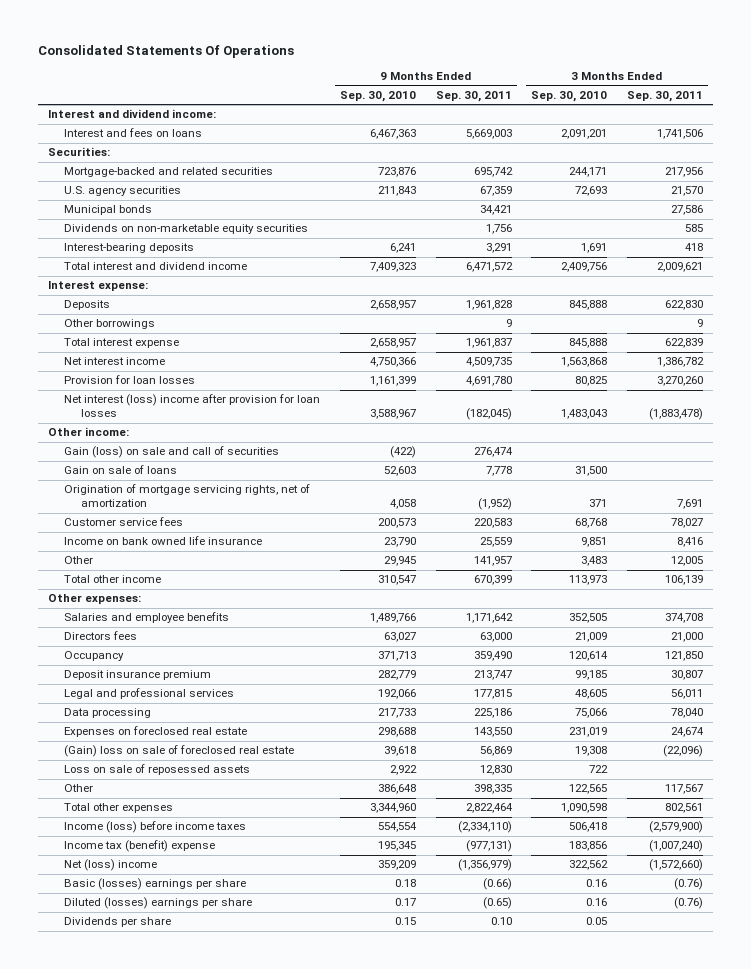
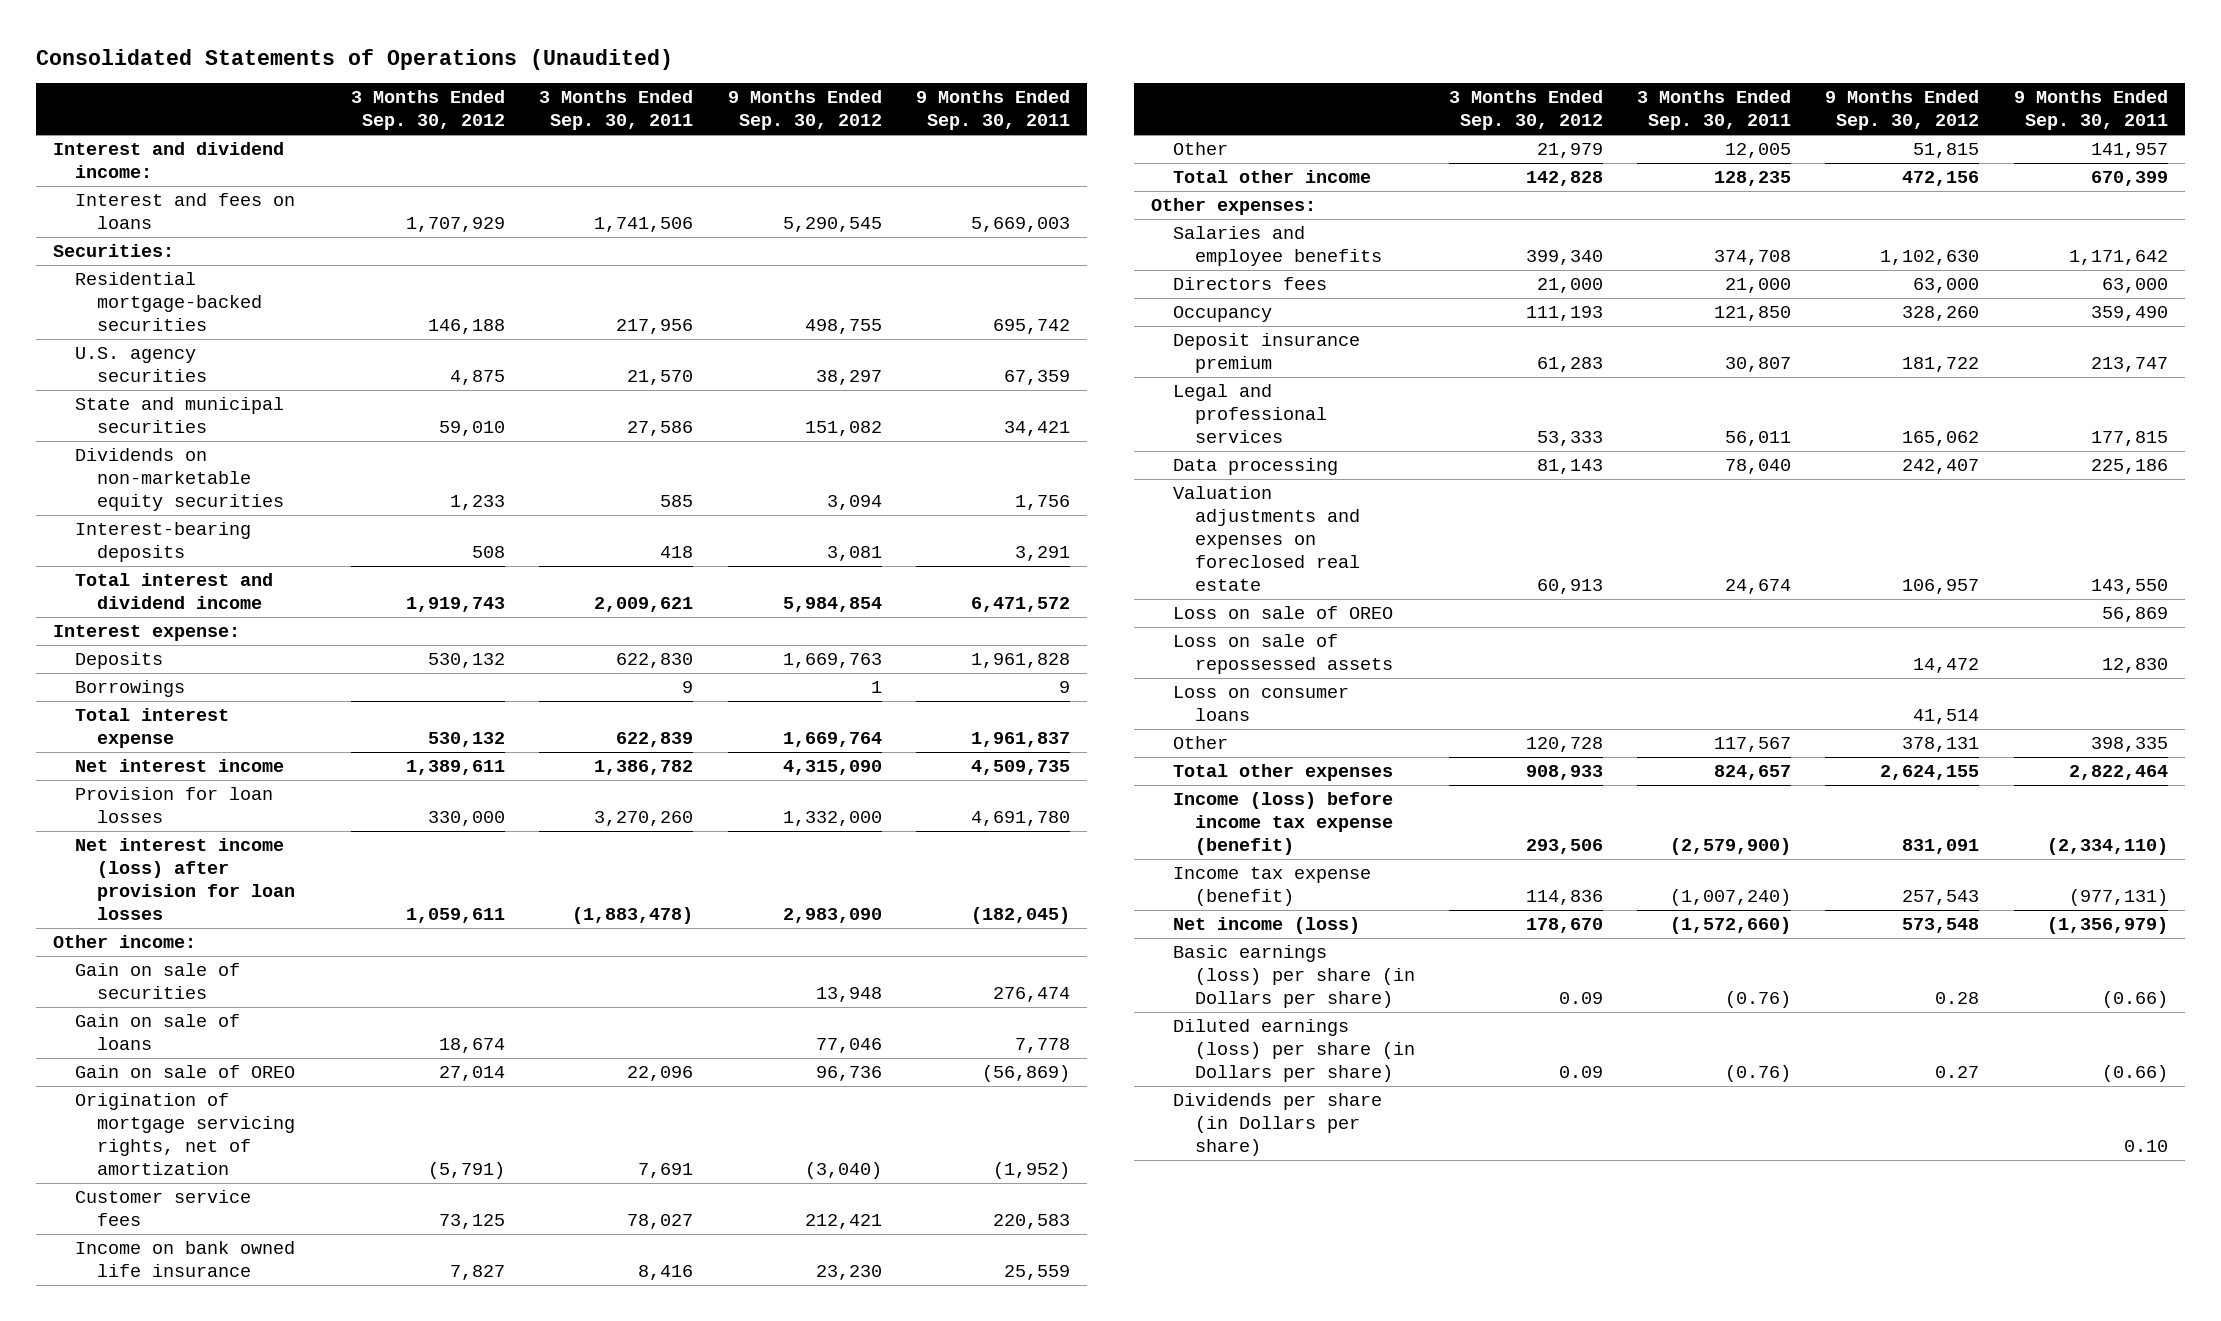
[37,45,294,59] Consolidated Statements Of Operations -> [35,48,673,70] Consolidated Statements of Operations (Unaudited)
[339,90,416,102] Sep. 30, 2010 -> none
[531,90,608,102] Sep. 30, 2010 -> none
none -> [351,90,506,131] 3 Months Ended Sep. 30, 2012
none -> [727,90,882,131] 9 Months Ended Sep. 30, 2012
[64,167,274,178] Mortgage-backed and related securities -> [74,272,262,332] Residential mortgage-backed securities
[64,205,153,216] Municipal bonds -> [74,397,284,434] State and municipal securities
[64,319,156,330] Other borrowings -> [74,680,185,698] Borrowings
[64,394,321,418] Net interest (loss) income after provision for loan losses -> [74,838,295,921] Net interest income (loss) after provision for loan losses
[64,446,280,459] Gain (loss) on sale and call of securities -> [74,963,240,1000] Gain on sale of securities
none -> [74,1065,295,1079] Gain on sale of OREO
[664,575,703,586] 106,139 -> [1714,171,1792,187] 128,235
[64,745,295,758] (Gain) loss on sale of foreclosed real estate -> none
[64,726,248,738] Expenses on foreclosed real estate -> [1172,486,1360,592] Valuation adjustments and expenses on foreclosed real estate
none -> [1172,606,1393,620] Loss on sale of OREO
[64,764,251,776] Loss on sale of reposessed assets -> [1172,634,1393,675] Loss on sale of repossessed assets
none -> [1172,686,1349,722] Loss on consumer loans
[664,803,703,814] 802,561 -> [1714,765,1792,781] 824,657
[64,821,247,834] Income (loss) before income taxes -> [1172,792,1393,856] Income (loss) before income tax expense (benefit)
[64,840,216,853] Income tax (benefit) expense -> [1172,867,1371,907] Income tax expense (benefit)
[64,859,158,872] Net (loss) income -> [1172,917,1360,935] Net income (loss)
[64,878,247,891] Basic (losses) earnings per share -> [1172,945,1415,1009] Basic earnings (loss) per share (in Dollars per share)
[64,897,253,910] Diluted (losses) earnings per share -> [1172,1019,1415,1083] Diluted earnings (loss) per share (in Dollars per share)
[482,897,512,910] (0.65) -> [2101,1065,2168,1083] (0.66)
[64,917,172,928] Dividends per share -> [1172,1093,1382,1157] Dividends per share (in Dollars per share)

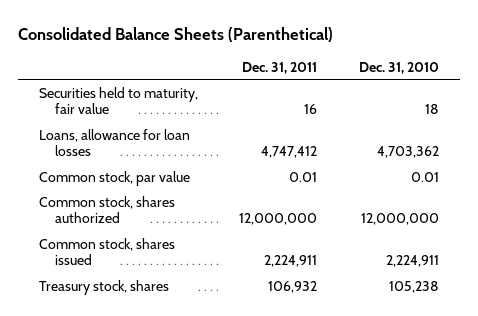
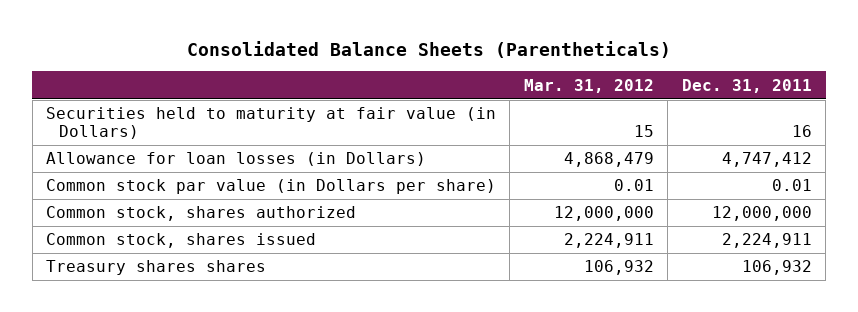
[18,27,334,43] Consolidated Balance Sheets (Parenthetical) -> [186,41,671,59] Consolidated Balance Sheets (Parentheticals)
[358,61,439,74] Dec. 31, 2010 -> none
none -> [523,78,654,93] Mar. 31, 2012
[38,86,198,115] Securities held to maturity, fair value -> [45,107,496,140] Securities held to maturity at fair value (in Dollars)
[38,128,190,157] Loans, allowance for loan losses -> [45,152,426,167] Allowance for loan losses (in Dollars)
[38,170,190,186] Common stock, par value -> [45,179,496,195] Common stock par value (in Dollars per share)
[38,279,169,295] Treasury stock, shares -> [45,260,266,276] Treasury shares shares

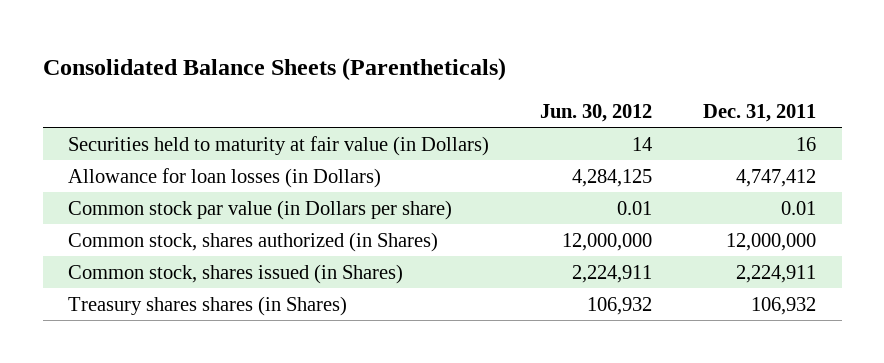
[523,78,654,93] Mar. 31, 2012 -> none
none -> [540,103,653,122] Jun. 30, 2012
[45,206,356,222] Common stock, shares authorized -> [68,231,439,252] Common stock, shares authorized (in Shares)
[45,233,316,249] Common stock, shares issued -> [68,263,404,284] Common stock, shares issued (in Shares)
[45,260,266,276] Treasury shares shares -> [68,295,348,316] Treasury shares shares (in Shares)

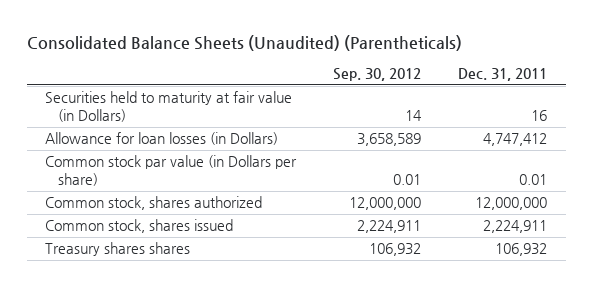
[42,57,506,81] Consolidated Balance Sheets (Parentheticals) -> [26,34,462,51] Consolidated Balance Sheets (Unaudited) (Parentheticals)
[540,103,653,122] Jun. 30, 2012 -> none
none -> [333,67,422,81] Sep. 30, 2012
[68,231,439,252] Common stock, shares authorized (in Shares) -> [45,196,263,211] Common stock, shares authorized
[68,263,404,284] Common stock, shares issued (in Shares) -> [45,219,234,234] Common stock, shares issued
[68,295,348,316] Treasury shares shares (in Shares) -> [45,242,191,257] Treasury shares shares

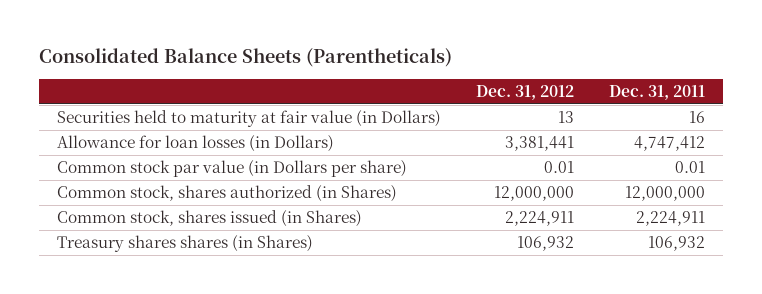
[26,34,462,51] Consolidated Balance Sheets (Unaudited) (Parentheticals) -> [38,48,452,68] Consolidated Balance Sheets (Parentheticals)
[333,67,422,81] Sep. 30, 2012 -> none
none -> [476,85,575,101] Dec. 31, 2012
[45,196,263,211] Common stock, shares authorized -> [56,185,397,203] Common stock, shares authorized (in Shares)
[45,219,234,234] Common stock, shares issued -> [56,210,362,228] Common stock, shares issued (in Shares)
[45,242,191,257] Treasury shares shares -> [56,235,313,253] Treasury shares shares (in Shares)

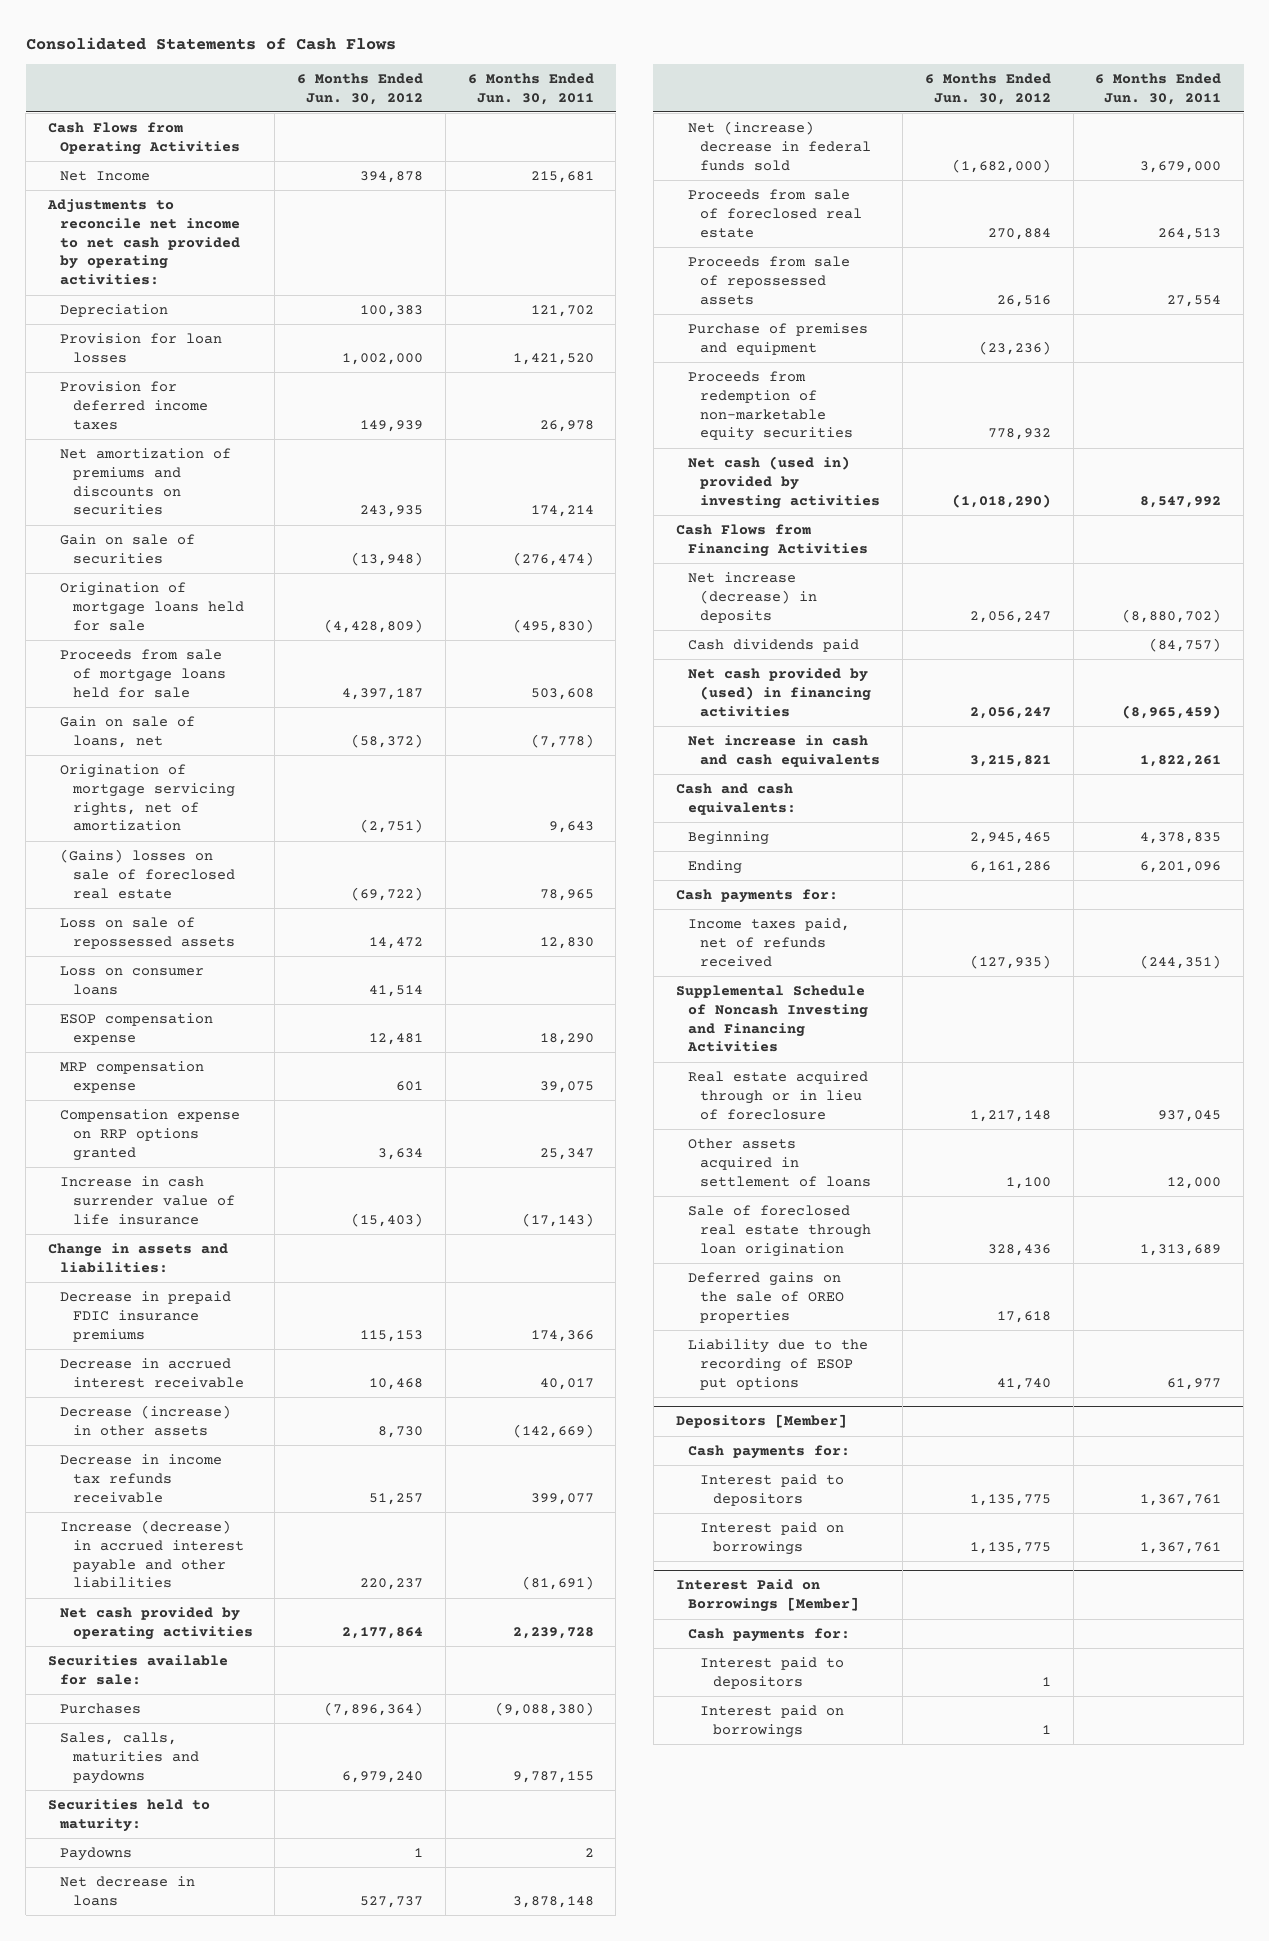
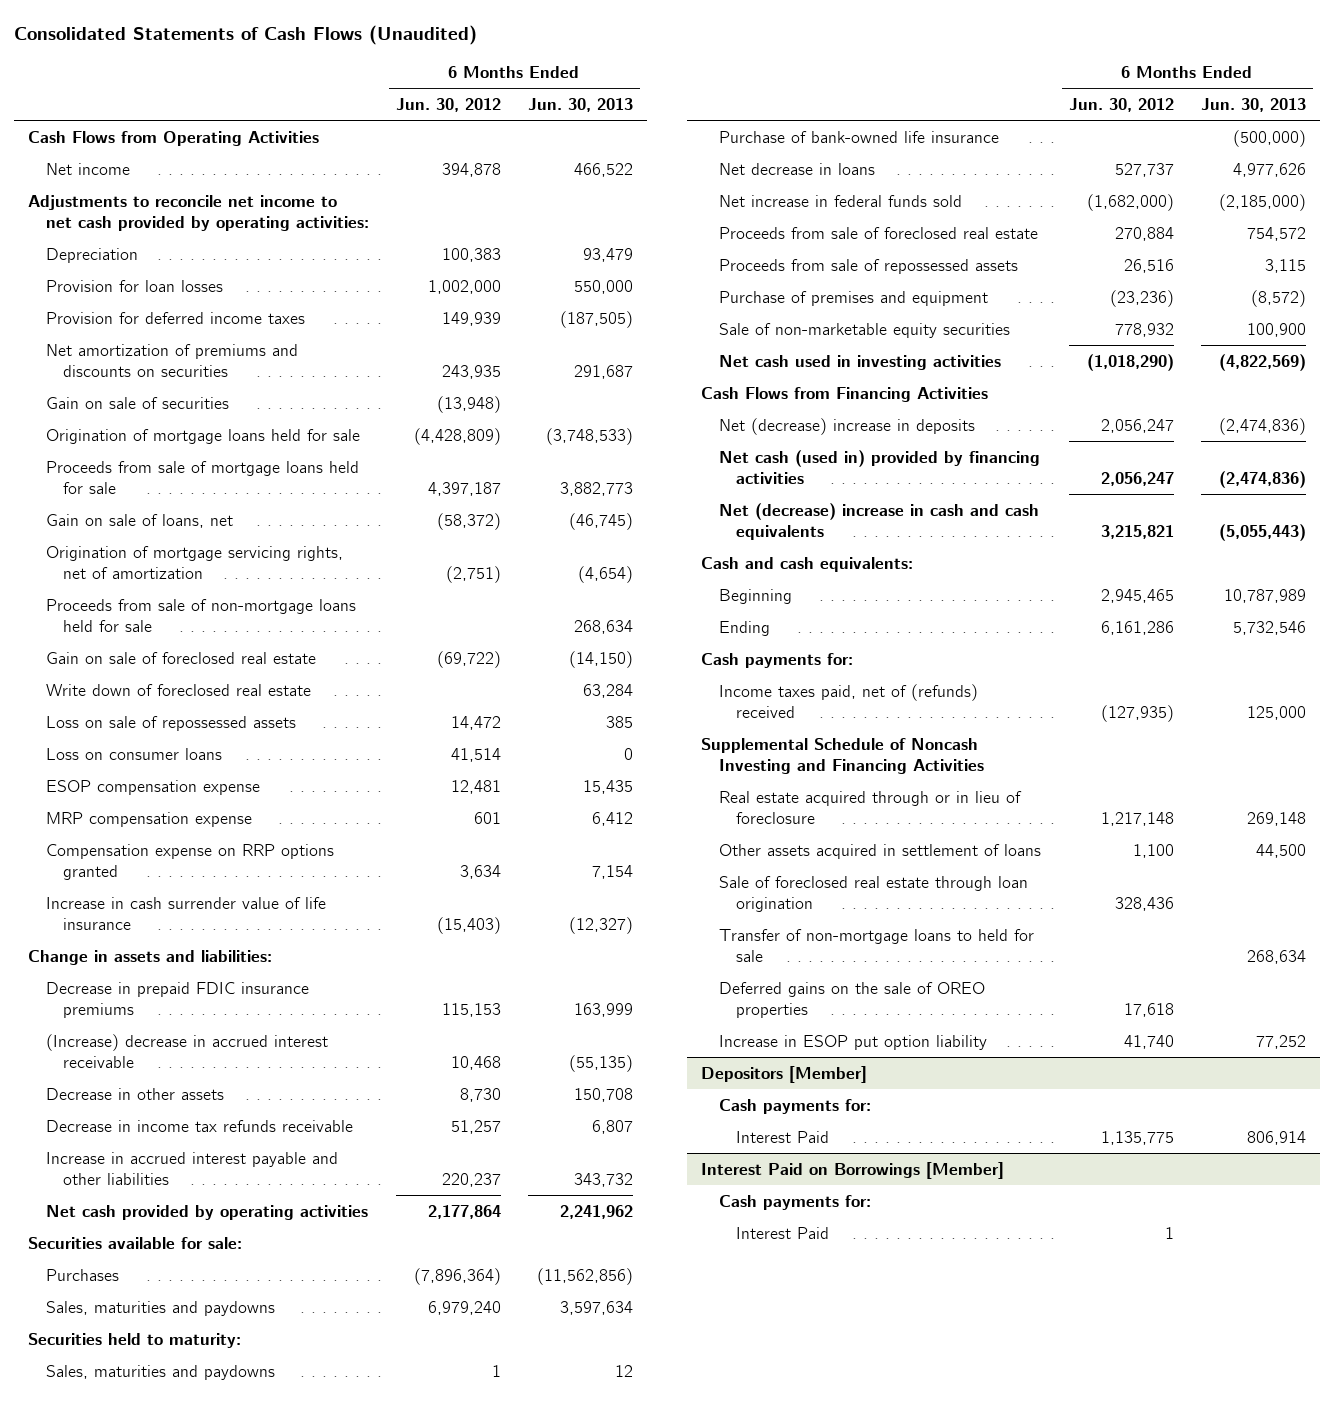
[25,36,396,50] Consolidated Statements of Cash Flows -> [14,24,478,45] Consolidated Statements of Cash Flows (Unaudited)
[467,72,594,105] 6 Months Ended Jun. 30, 2011 -> none
none -> [528,97,634,112] Jun. 30, 2013
[60,171,151,182] Net Income -> [45,162,130,175] Net income
none -> [45,598,356,632] Proceeds from sale of non-mortgage loans held for sale
[60,849,235,899] (Gains) losses on sale of foreclosed real estate -> [45,651,316,664] Gain on sale of foreclosed real estate
none -> [45,683,311,696] Write down of foreclosed real estate
[60,1358,244,1388] Decrease in accrued interest receivable -> [45,1033,328,1068] (Increase) decrease in accrued interest receivable
[60,1405,232,1436] Decrease (increase) in other assets -> [45,1087,224,1100] Decrease in other assets
[60,1520,244,1589] Increase (decrease) in accrued interest payable and other liabilities -> [45,1151,338,1185] Increase in accrued interest payable and other liabilities
[60,1732,199,1784] Sales, calls, maturities and paydowns -> [45,1300,275,1316] Sales, maturities and paydowns
[60,1847,133,1862] Paydowns -> none
none -> [45,1364,275,1380] Sales, maturities and paydowns
none -> [718,130,999,143] Purchase of bank-owned life insurance
[687,121,872,171] Net (increase) decrease in federal funds sold -> [718,194,962,207] Net increase in federal funds sold
[687,371,854,442] Proceeds from redemption of non-marketable equity securities -> [718,322,1010,338] Sale of non-marketable equity securities
[687,456,881,509] Net cash (used in) provided by investing activities -> [718,354,1001,370] Net cash used in investing activities
[687,639,859,653] Cash dividends paid -> none
[687,572,818,623] Net increase (decrease) in deposits -> [718,417,975,435] Net (decrease) increase in deposits
[687,668,872,717] Net cash provided by (used) in financing activities -> [718,449,1040,484] Net cash (used in) provided by financing activities
[687,735,881,767] Net increase in cash and cash equivalents -> [718,502,1039,540] Net (decrease) increase in cash and cash equivalents
[687,918,850,967] Income taxes paid, net of refunds received -> [718,683,978,718] Income taxes paid, net of (refunds) received
none -> [718,928,1034,962] Transfer of non-mortgage loans to held for sale
[687,1339,868,1390] Liability due to the recording of ESOP put options -> [718,1034,987,1050] Increase in ESOP put option liability
[700,1522,845,1555] Interest paid on borrowings -> none
[700,1474,845,1506] Interest paid to depositors -> [736,1130,830,1143] Interest Paid
[700,1705,845,1738] Interest paid on borrowings -> none
[700,1657,845,1689] Interest paid to depositors -> [736,1226,830,1239] Interest Paid

